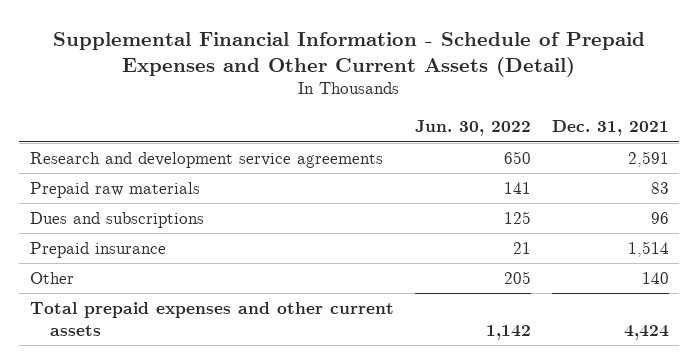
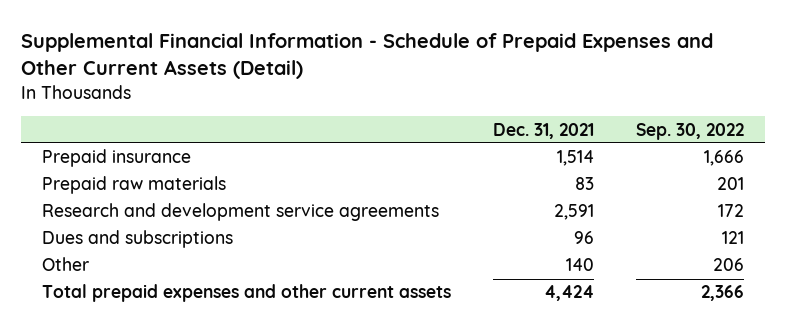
[414,120,531,137] Jun. 30, 2022 -> none
none -> [636,122,745,140] Sep. 30, 2022
[29,241,166,258] Prepaid insurance -> [41,149,191,168] Prepaid insurance
[29,151,383,168] Research and development service agreements -> [41,203,439,222] Research and development service agreements

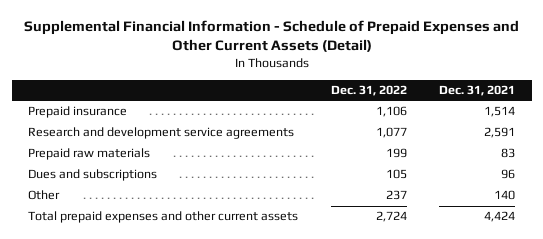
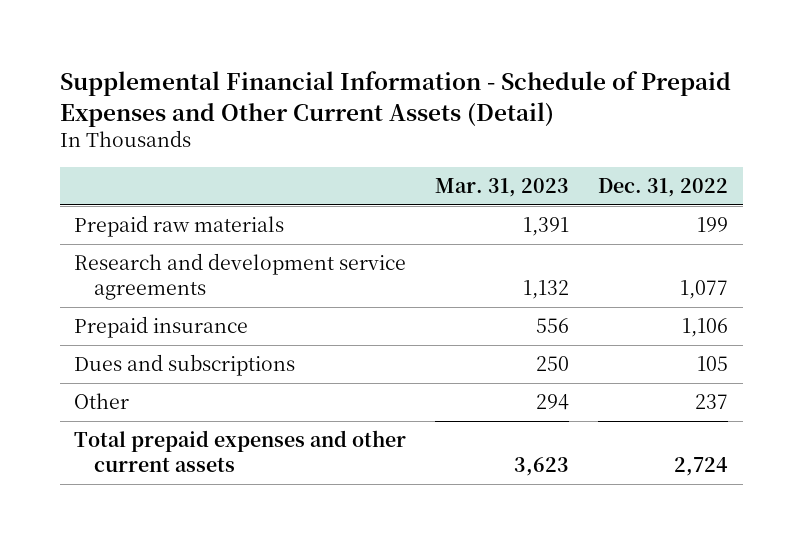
[439,85,516,97] Dec. 31, 2021 -> none
none -> [435,177,570,197] Mar. 31, 2023
[27,127,294,140] Research and development service agreements -> [74,253,407,300] Research and development service agreements
[27,106,127,119] Prepaid insurance -> [74,316,249,339] Prepaid insurance

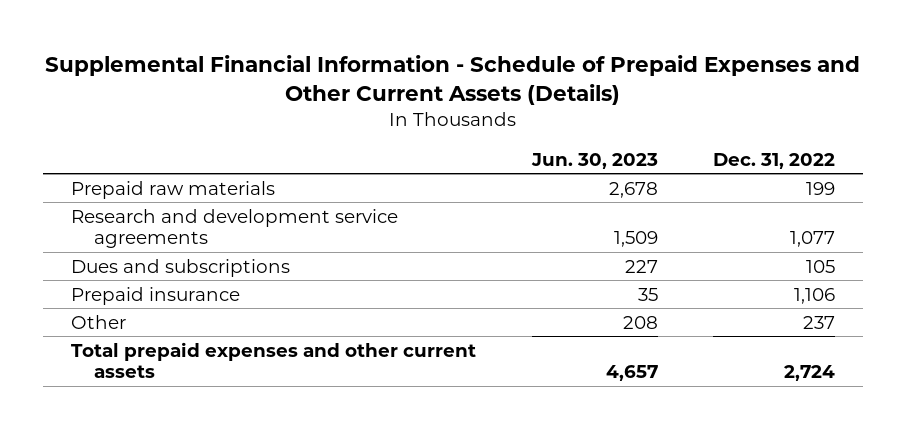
[59,71,731,127] Supplemental Financial Information - Schedule of Prepaid Expenses and Other Current Assets (Detail) -> [45,55,861,106] Supplemental Financial Information - Schedule of Prepaid Expenses and Other Current Assets (Details)
[435,177,570,197] Mar. 31, 2023 -> none
none -> [530,152,658,169] Jun. 30, 2023
[74,316,249,339] Prepaid insurance -> [71,286,241,305] Prepaid insurance

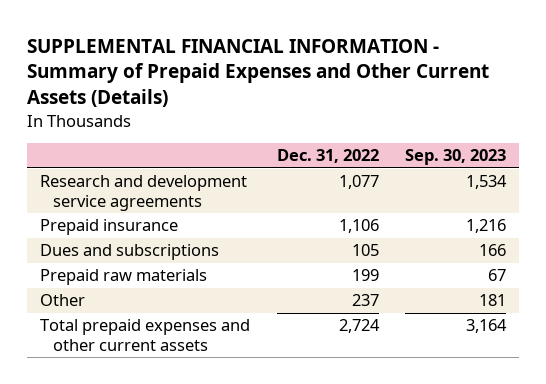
[45,55,861,106] Supplemental Financial Information - Schedule of Prepaid Expenses and Other Current Assets (Details) -> [26,38,489,108] SUPPLEMENTAL FINANCIAL INFORMATION - Summary of Prepaid Expenses and Other Current Assets (Details)
[530,152,658,169] Jun. 30, 2023 -> none
none -> [404,149,506,166] Sep. 30, 2023
[71,258,291,277] Dues and subscriptions -> [40,244,220,261] Dues and subscriptions
[71,180,276,199] Prepaid raw materials -> [40,269,208,286] Prepaid raw materials

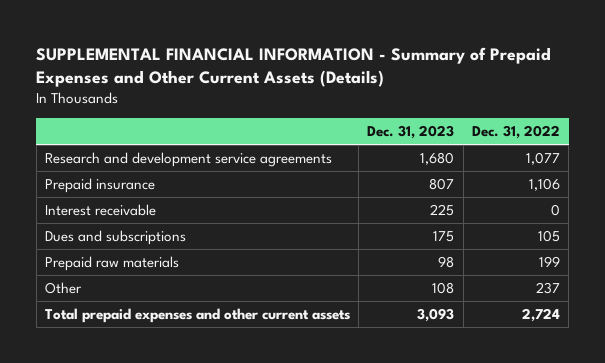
[404,149,506,166] Sep. 30, 2023 -> none
none -> [367,125,455,140] Dec. 31, 2023
none -> [45,203,157,216] Interest receivable

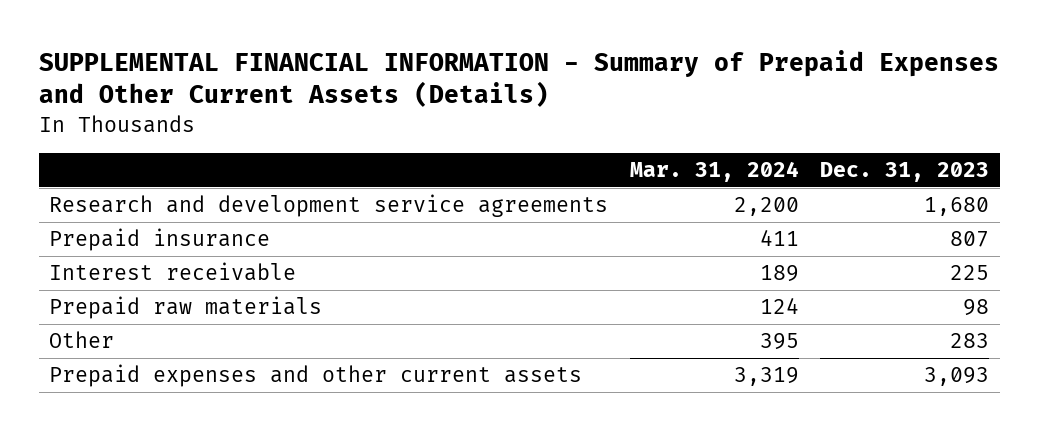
[471,125,560,140] Dec. 31, 2022 -> none
none -> [629,160,799,182] Mar. 31, 2024
[45,229,187,245] Dues and subscriptions -> none
[432,281,455,294] 108 -> [950,333,990,349] 283
[45,307,351,323] Total prepaid expenses and other current assets -> [49,364,583,388] Prepaid expenses and other current assets

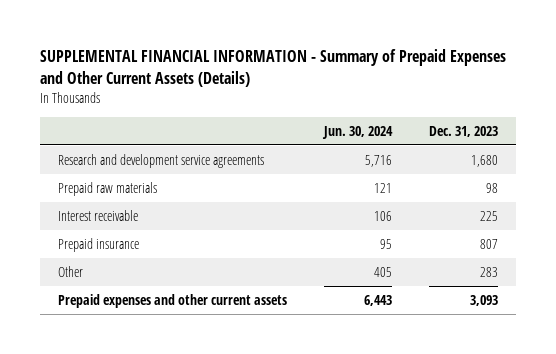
[629,160,799,182] Mar. 31, 2024 -> none
none -> [321,125,393,139] Jun. 30, 2024
[49,262,297,282] Interest receivable -> [58,210,139,222] Interest receivable
[49,228,271,252] Prepaid insurance -> [58,238,140,253] Prepaid insurance

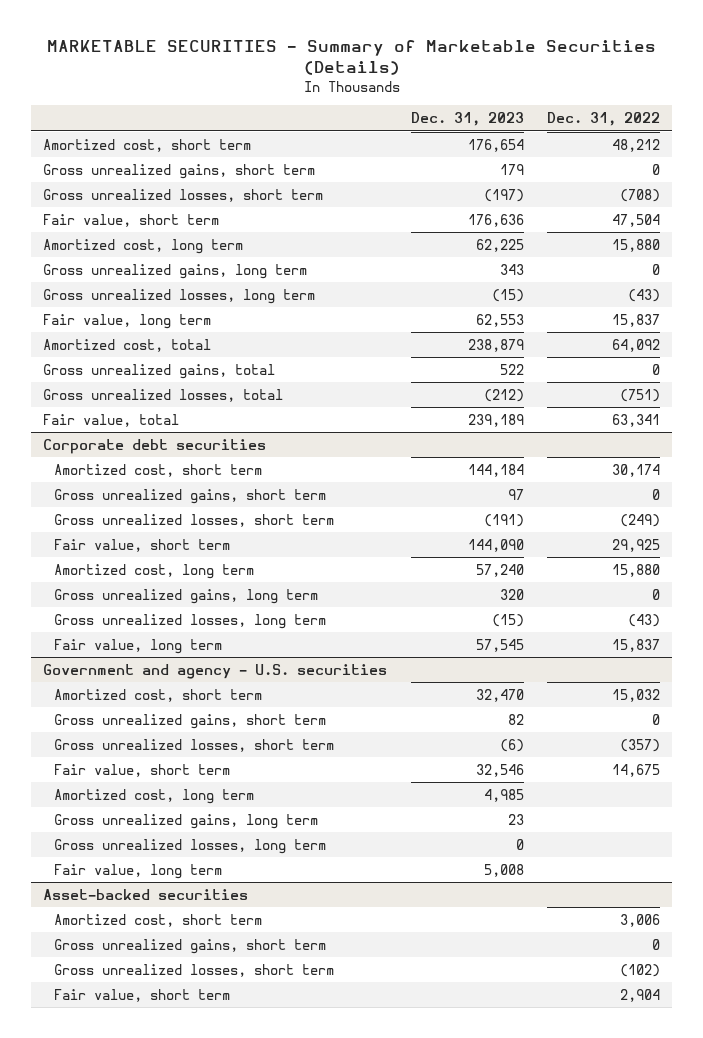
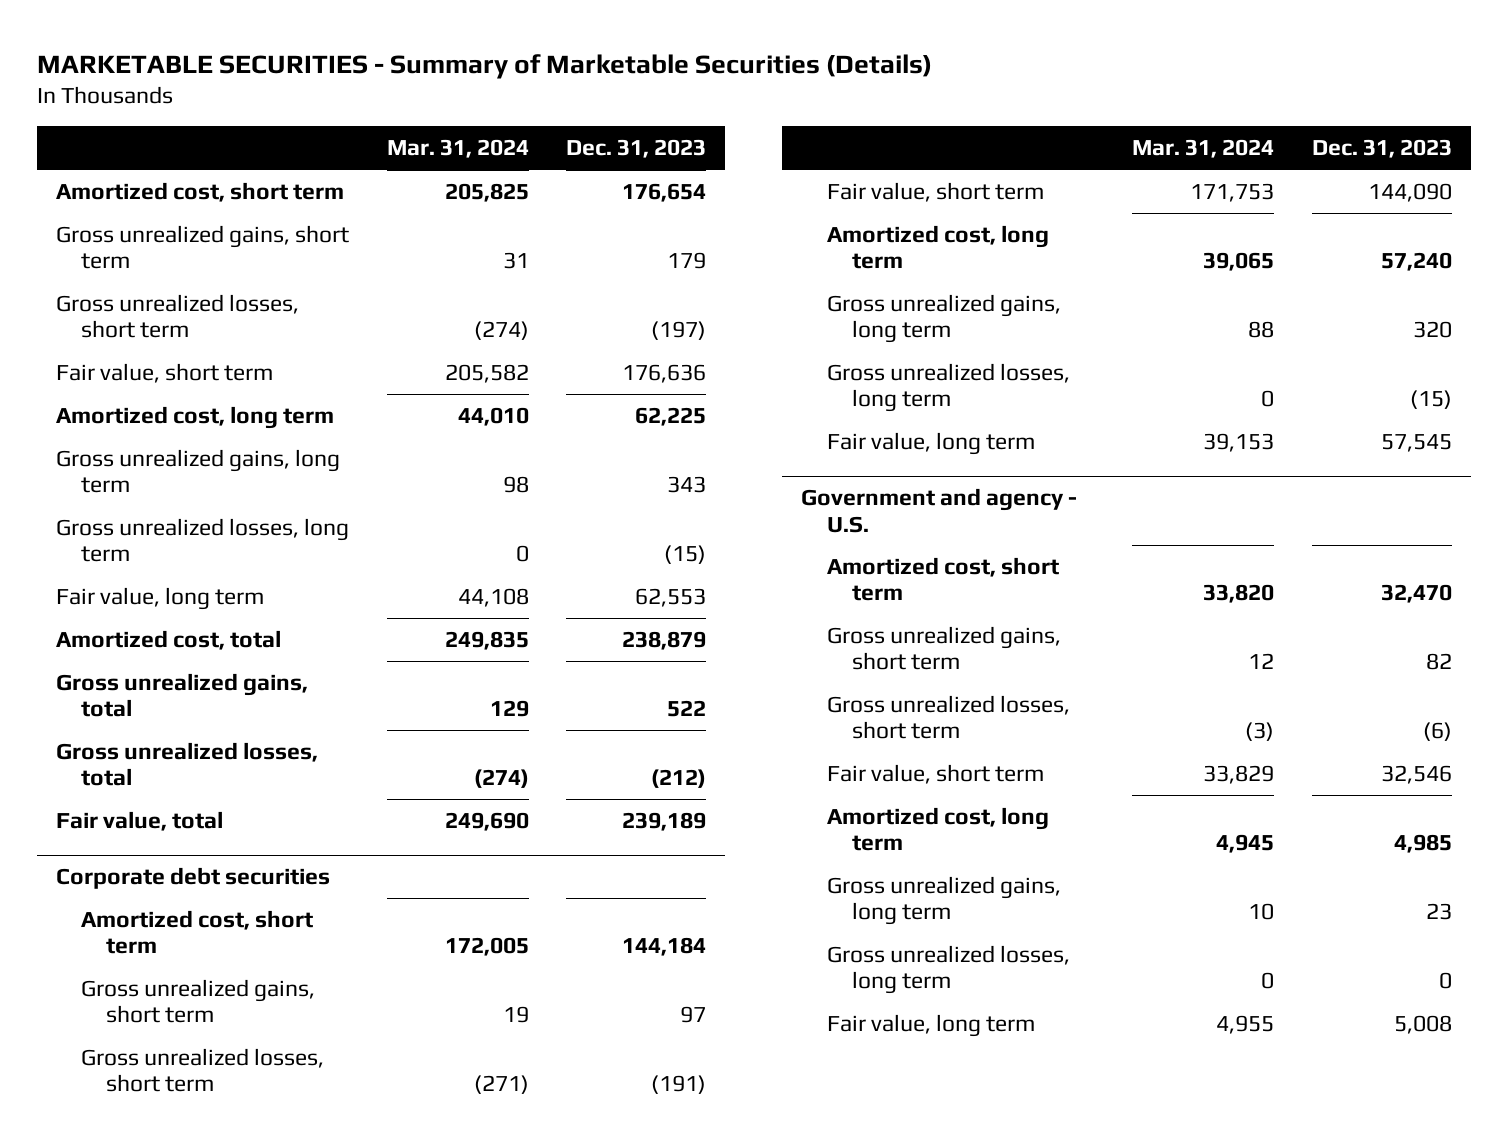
[547,112,661,127] Dec. 31, 2022 -> none
none -> [386,139,529,159] Mar. 31, 2024
[42,663,387,679] Government and agency - U.S. securities -> [801,488,1078,533] Government and agency - U.S.
[42,888,248,900] Asset-backed securities -> none
[54,913,263,927] Amortized cost, short term -> none
[54,938,327,954] Gross unrealized gains, short term -> none
[54,963,335,977] Gross unrealized losses, short term -> none
[54,988,231,1002] Fair value, short term -> none

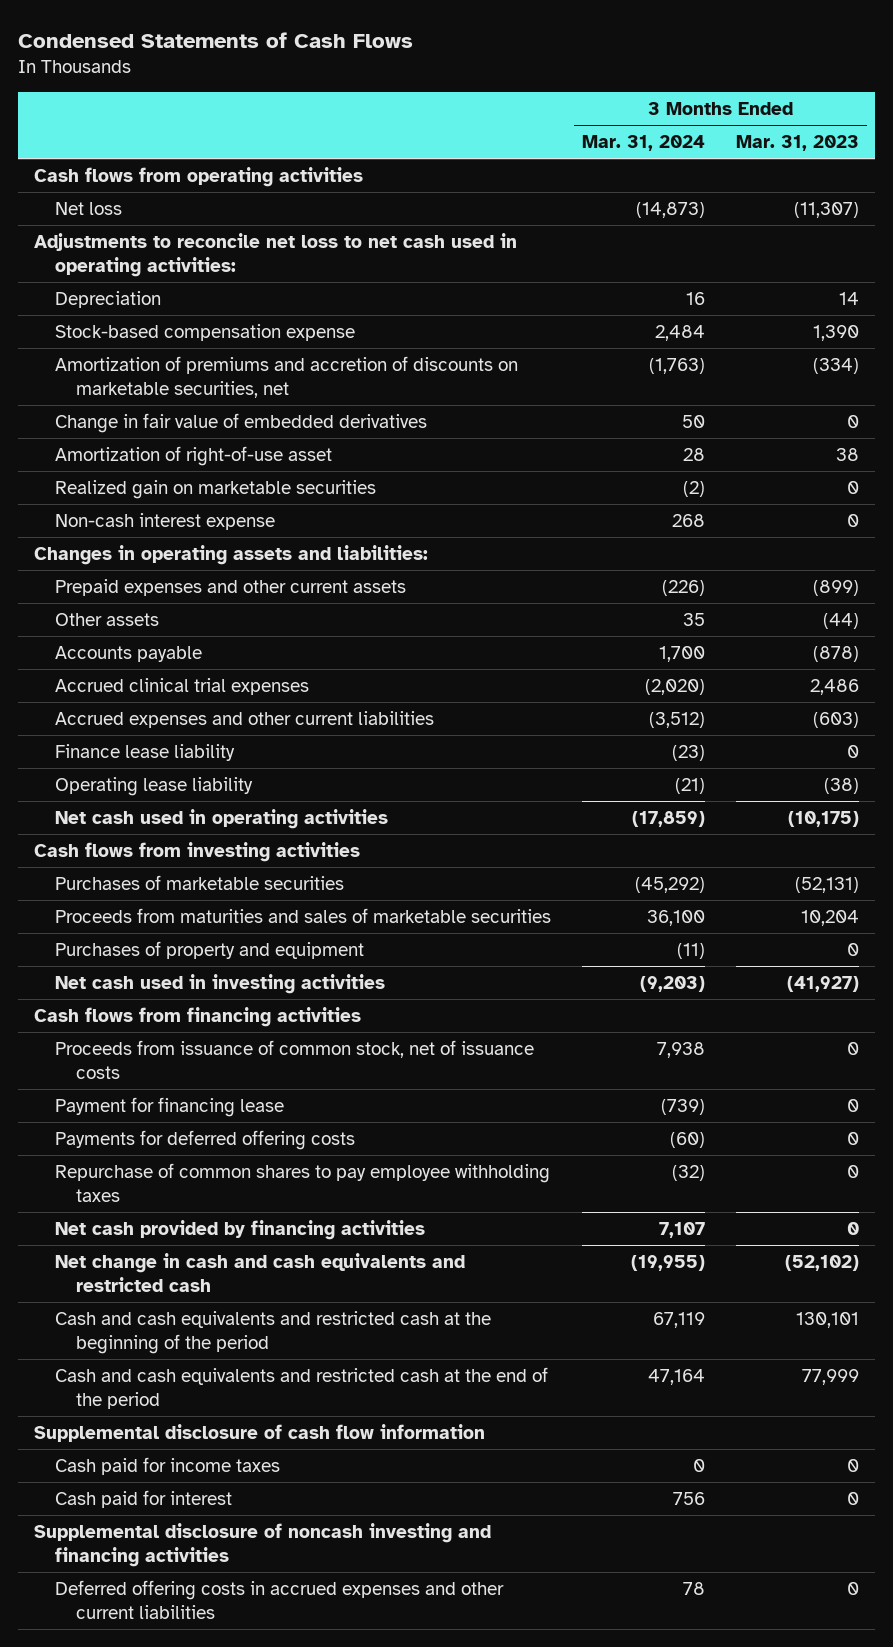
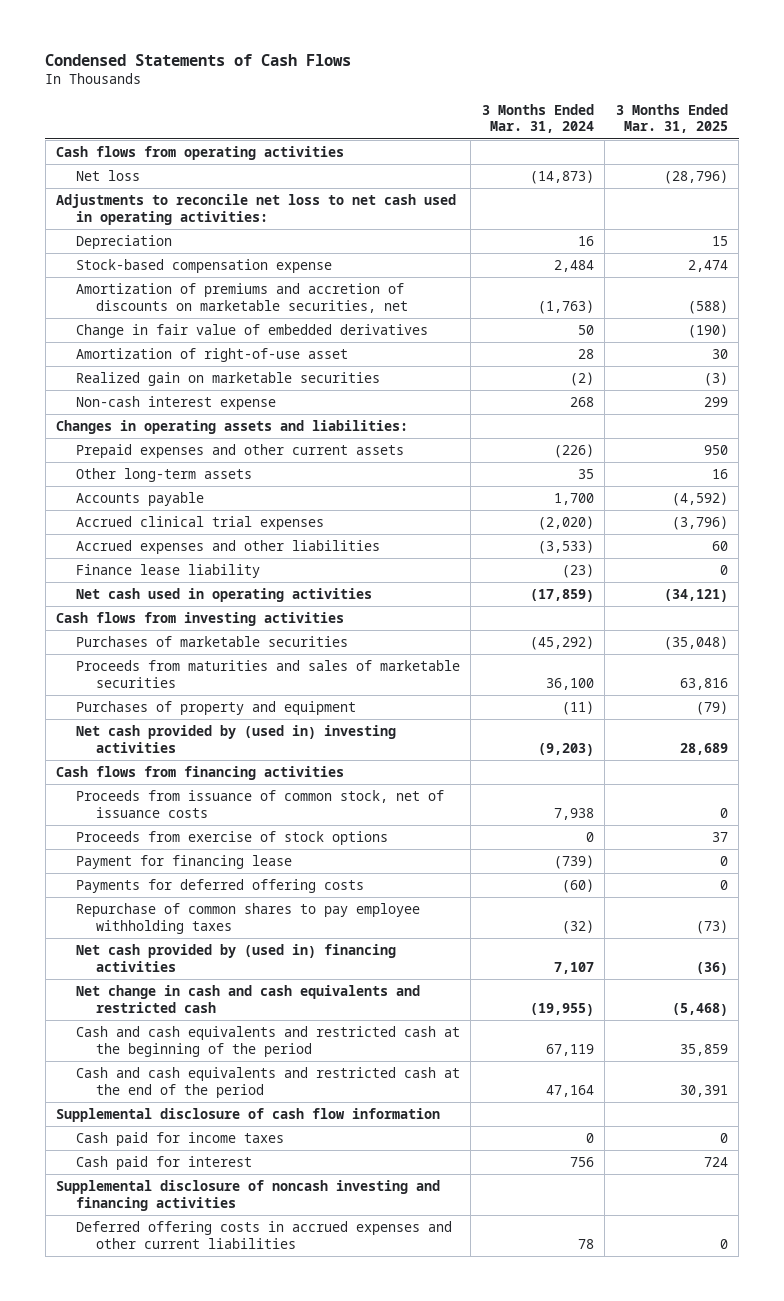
[736,135,860,152] Mar. 31, 2023 -> none
none -> [615,103,728,134] 3 Months Ended Mar. 31, 2025
[54,612,159,626] Other assets -> [75,468,252,483] Other long-term assets
[54,710,434,728] Accrued expenses and other current liabilities -> [75,540,380,555] Accrued expenses and other liabilities
[649,711,706,728] (3,512) -> [537,540,594,555] (3,533)
[54,776,253,796] Operating lease liability -> none
[54,973,385,994] Net cash used in investing activities -> [75,725,396,753] Net cash provided by (used in) investing activities
none -> [75,831,388,846] Proceeds from exercise of stock options
[54,1219,425,1240] Net cash provided by financing activities -> [75,944,396,972] Net cash provided by (used in) financing activities

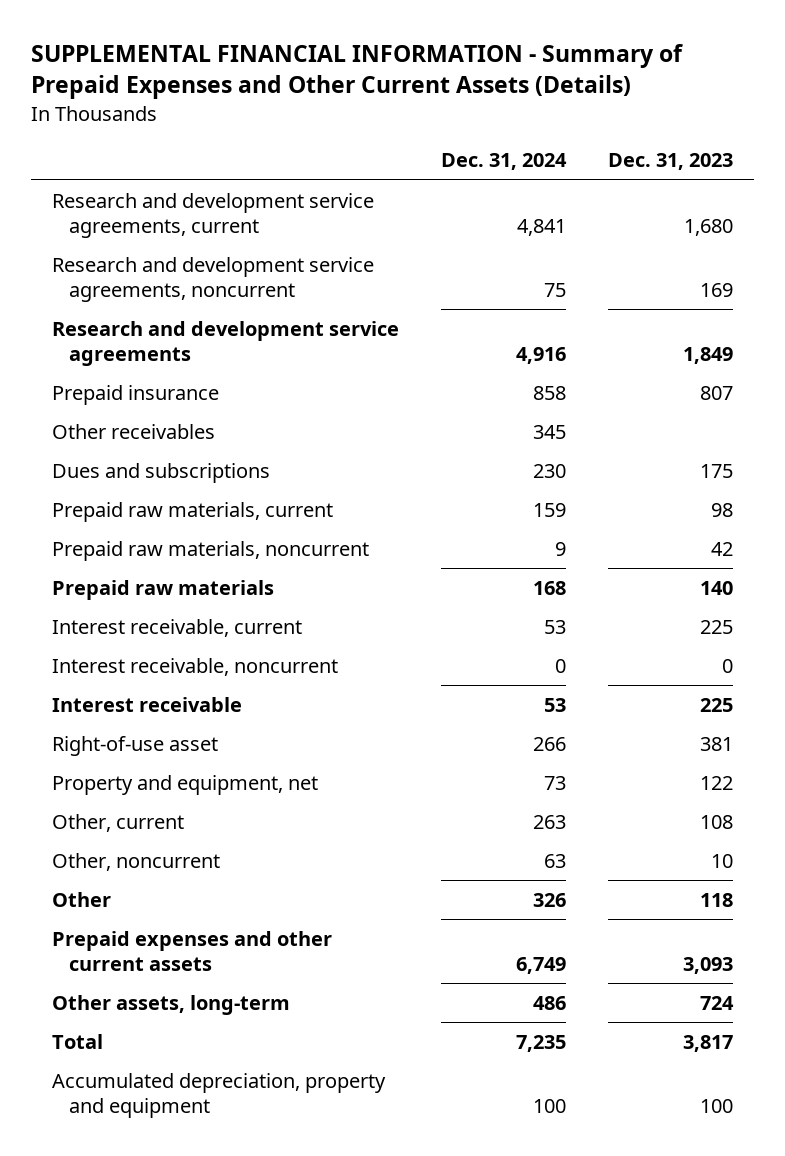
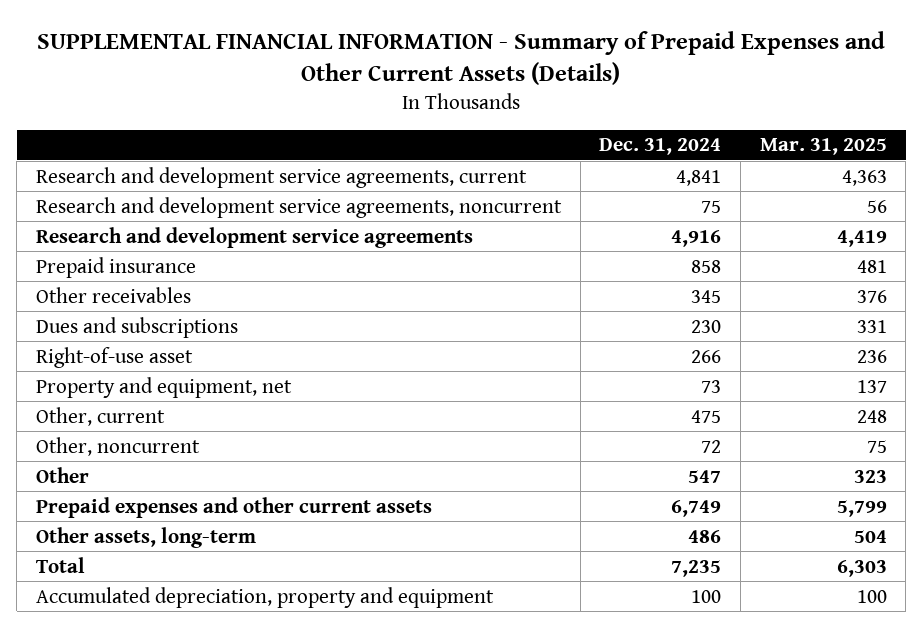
[608,153,734,171] Dec. 31, 2023 -> none
none -> [759,138,887,156] Mar. 31, 2025
[51,501,333,522] Prepaid raw materials, current -> none
[51,540,369,561] Prepaid raw materials, noncurrent -> none
[51,579,274,600] Prepaid raw materials -> none
[51,618,302,637] Interest receivable, current -> none
[51,657,338,676] Interest receivable, noncurrent -> none
[51,696,242,712] Interest receivable -> none
[532,814,566,829] 263 -> [691,409,722,423] 475
[543,853,566,868] 63 -> [701,439,722,453] 72
[532,892,566,907] 326 -> [688,469,722,483] 547

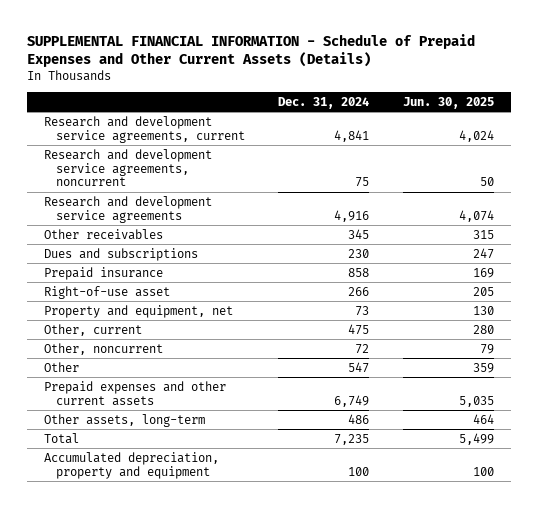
[37,30,886,85] SUPPLEMENTAL FINANCIAL INFORMATION - Summary of Prepaid Expenses and Other Current Assets (Details) -> [27,33,476,68] SUPPLEMENTAL FINANCIAL INFORMATION - Schedule of Prepaid Expenses and Other Current Assets (Details)
[759,138,887,156] Mar. 31, 2025 -> none
none -> [402,97,494,110] Jun. 30, 2025
[35,256,196,278] Prepaid insurance -> [43,266,163,280] Prepaid insurance

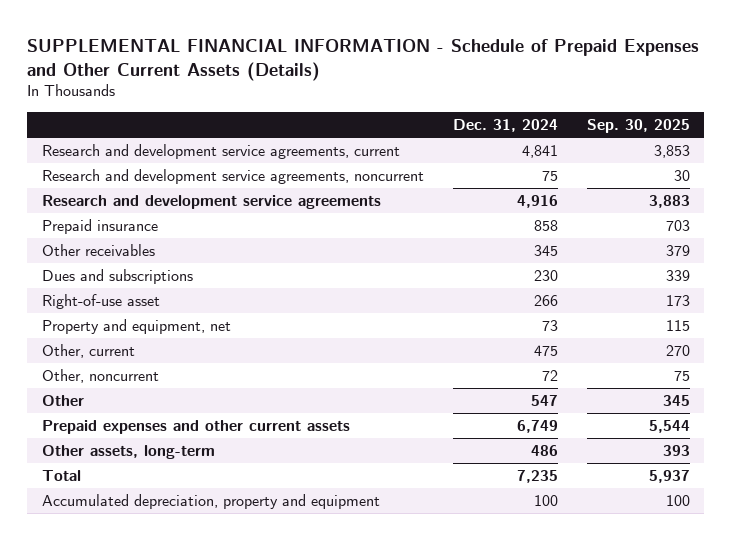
[402,97,494,110] Jun. 30, 2025 -> none
none -> [586,119,690,134] Sep. 30, 2025
[43,266,163,280] Prepaid insurance -> [41,219,158,235] Prepaid insurance

